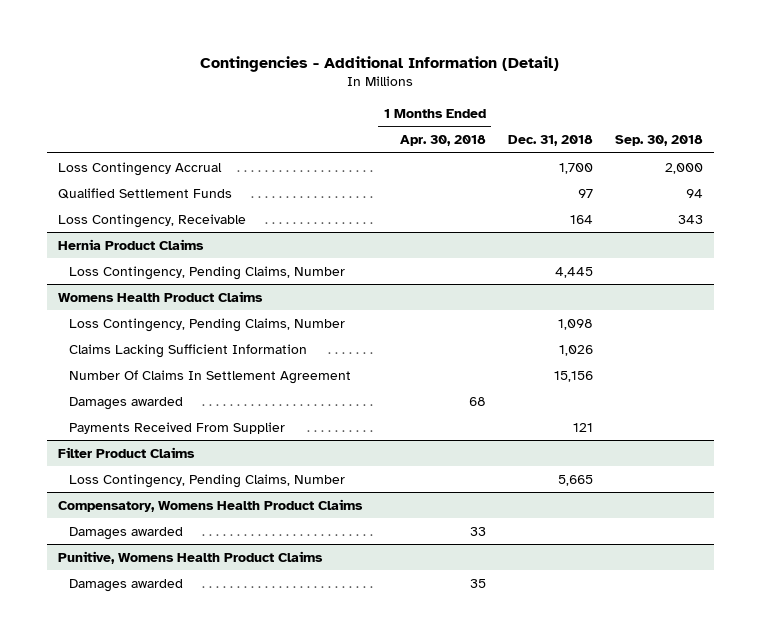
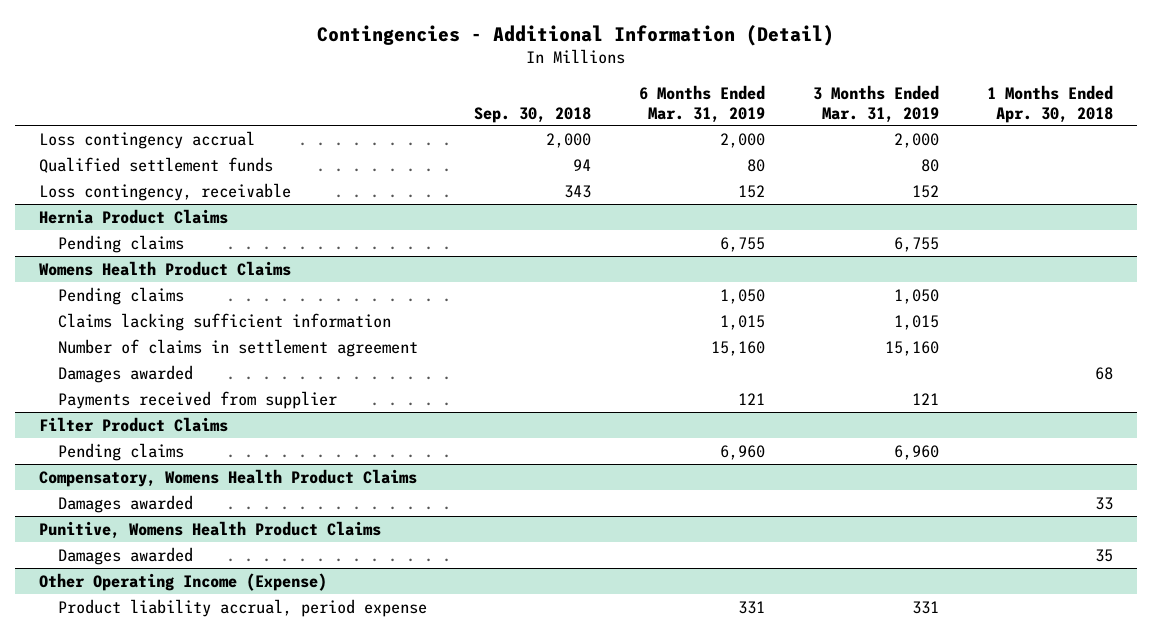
[507,135,593,147] Dec. 31, 2018 -> none
none -> [639,84,766,123] 6 Months Ended Mar. 31, 2019
none -> [813,84,940,123] 3 Months Ended Mar. 31, 2019
[57,161,222,176] Loss Contingency Accrual -> [38,130,255,149] Loss contingency accrual
[57,187,232,199] Qualified Settlement Funds -> [38,156,273,173] Qualified settlement funds
[57,213,246,228] Loss Contingency, Receivable -> [38,182,291,201] Loss contingency, receivable
[69,265,346,280] Loss Contingency, Pending Claims, Number -> [57,234,184,253] Pending claims
[69,317,346,332] Loss Contingency, Pending Claims, Number -> [57,286,184,305] Pending claims
[69,343,308,358] Claims Lacking Sufficient Information -> [57,312,391,331] Claims lacking sufficient information
[69,369,352,384] Number Of Claims In Settlement Agreement -> [57,338,418,357] Number of claims in settlement agreement
[69,421,286,434] Payments Received From Supplier -> [57,390,337,409] Payments received from supplier
[69,473,346,488] Loss Contingency, Pending Claims, Number -> [57,442,184,461] Pending claims
none -> [38,572,327,591] Other Operating Income (Expense)
none -> [57,598,427,617] Product liability accrual, period expense

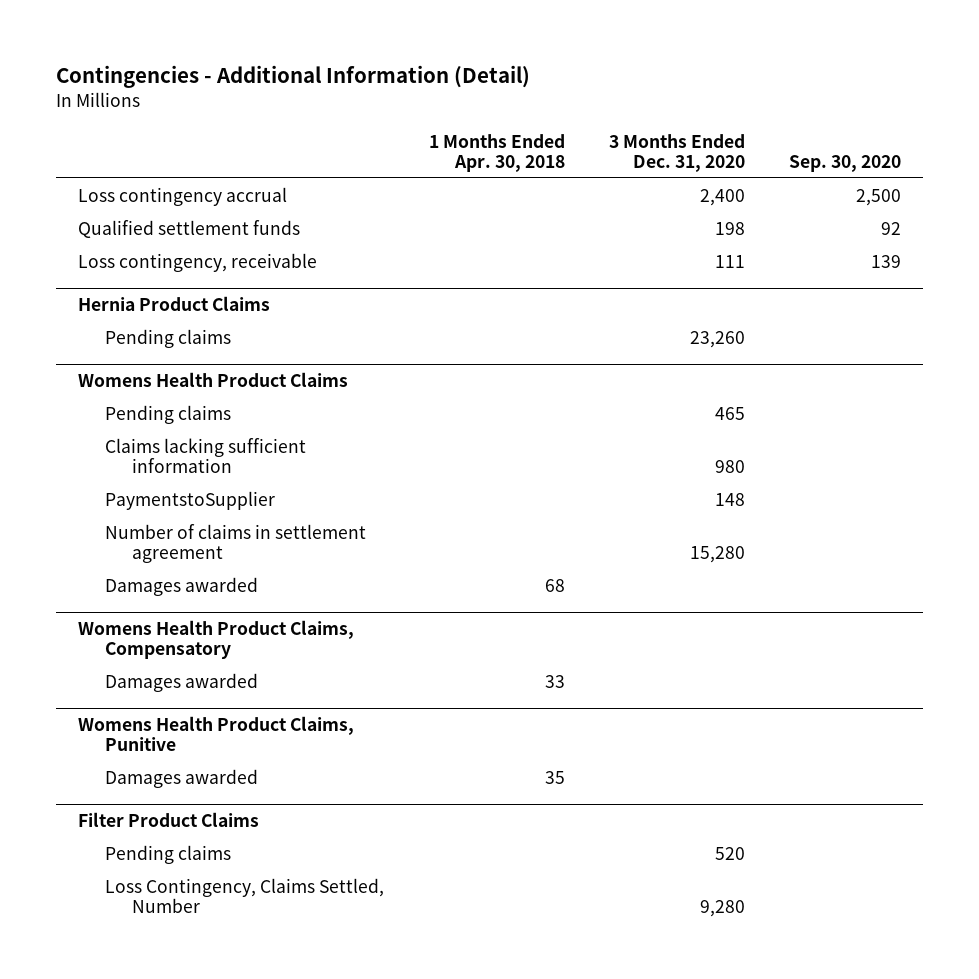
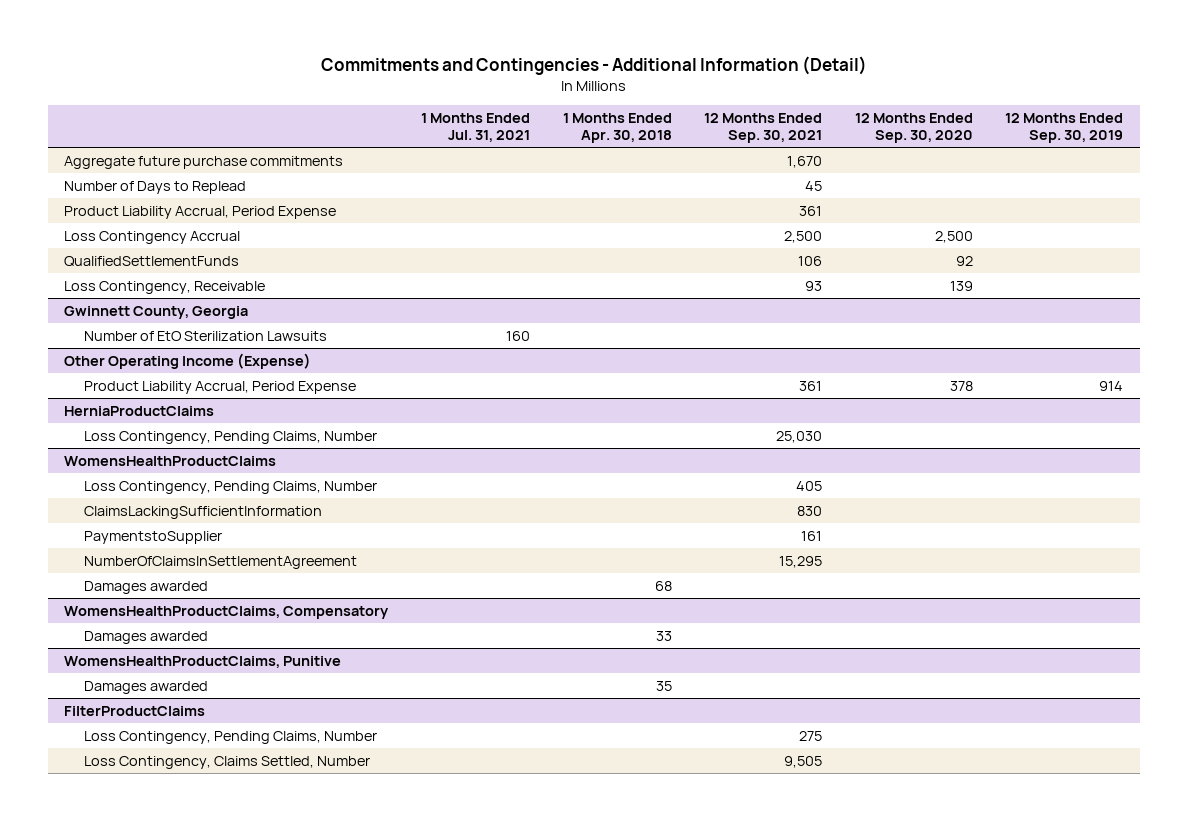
[55,65,530,89] Contingencies - Additional Information (Detail) -> [320,55,867,75] Commitments and Contingencies - Additional Information (Detail)
[608,133,745,173] 3 Months Ended Dec. 31, 2020 -> none
[789,155,902,173] Sep. 30, 2020 -> none
none -> [420,113,530,143] 1 Months Ended Jul. 31, 2021
none -> [704,113,823,144] 12 Months Ended Sep. 30, 2021
none -> [854,113,973,144] 12 Months Ended Sep. 30, 2020
none -> [1005,113,1124,144] 12 Months Ended Sep. 30, 2019
none -> [64,155,344,169] Aggregate future purchase commitments
none -> [64,180,247,194] Number of Days to Replead
none -> [64,205,337,219] Product Liability Accrual, Period Expense
[78,186,288,206] Loss contingency accrual -> [64,230,241,244] Loss Contingency Accrual
[78,219,301,238] Qualified settlement funds -> [64,255,240,266] QualifiedSettlementFunds
[78,252,318,272] Loss contingency, receivable -> [64,280,266,294] Loss Contingency, Receivable
none -> [64,305,249,319] Gwinnett County, Georgia
none -> [84,330,328,341] Number of EtO Sterilization Lawsuits
none -> [64,352,312,369] Other Operating Income (Expense)
none -> [84,380,357,394] Product Liability Accrual, Period Expense
[78,296,271,312] Hernia Product Claims -> [64,405,215,416] HerniaProductClaims
[105,328,232,348] Pending claims -> [84,430,378,444] Loss Contingency, Pending Claims, Number
[78,372,349,388] Womens Health Product Claims -> [64,455,277,466] WomensHealthProductClaims
[105,404,232,424] Pending claims -> [84,480,378,494] Loss Contingency, Pending Claims, Number
[105,437,307,474] Claims lacking sufficient information -> [84,505,323,519] ClaimsLackingSufficientInformation
[105,523,367,564] Number of claims in settlement agreement -> [84,555,358,569] NumberOfClaimsInSettlementAgreement
[78,620,355,660] Womens Health Product Claims, Compensatory -> [64,605,390,619] WomensHealthProductClaims, Compensatory
[78,716,355,752] Womens Health Product Claims, Punitive -> [64,655,342,668] WomensHealthProductClaims, Punitive
[78,812,260,828] Filter Product Claims -> [64,705,206,716] FilterProductClaims
[105,844,232,864] Pending claims -> [84,730,378,744] Loss Contingency, Pending Claims, Number

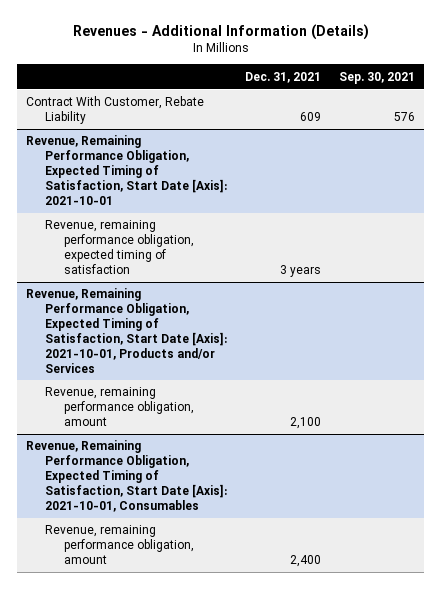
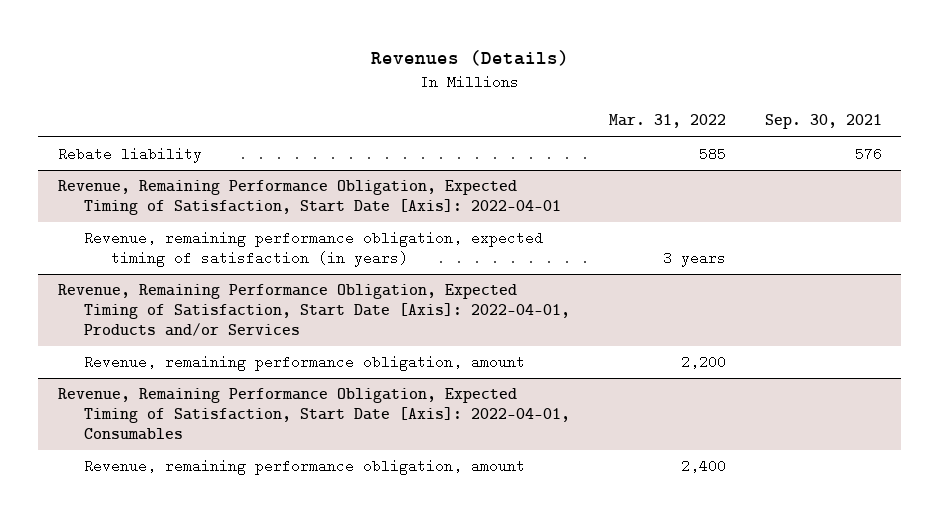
[72,23,369,40] Revenues - Additional Information (Details) -> [370,50,569,67] Revenues (Details)
[245,71,322,83] Dec. 31, 2021 -> none
none -> [609,114,727,129] Mar. 31, 2022
[26,135,228,205] Revenue, Remaining Performance Obligation, Expected Timing of Satisfaction, Start Date [Axis]: 2021-10-01 -> none
[45,220,195,274] Revenue, remaining performance obligation, expected timing of satisfaction -> none
[26,96,205,125] Contract With Customer, Rebate Liability -> [57,147,202,164] Rebate liability
none -> [57,180,562,216] Revenue, Remaining Performance Obligation, Expected Timing of Satisfaction, Start Date [Axis]: 2022-04-01
none -> [84,231,544,268] Revenue, remaining performance obligation, expected timing of satisfaction (in years)
[26,288,228,373] Revenue, Remaining Performance Obligation, Expected Timing of Satisfaction, Start Date [Axis]: 2021-10-01, Products and/or Services -> [57,284,571,336] Revenue, Remaining Performance Obligation, Expected Timing of Satisfaction, Start Date [Axis]: 2022-04-01, Products and/or Services
[26,440,228,512] Revenue, Remaining Performance Obligation, Expected Timing of Satisfaction, Start Date [Axis]: 2021-10-01, Consumables -> [57,388,571,440] Revenue, Remaining Performance Obligation, Expected Timing of Satisfaction, Start Date [Axis]: 2022-04-01, Consumables

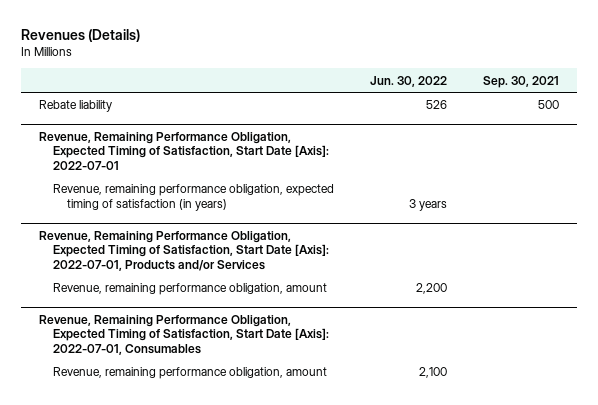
[609,114,727,129] Mar. 31, 2022 -> none
none -> [370,75,448,87] Jun. 30, 2022
[57,180,562,216] Revenue, Remaining Performance Obligation, Expected Timing of Satisfaction, Start Date [Axis]: 2022-04-01 -> none
[84,231,544,268] Revenue, remaining performance obligation, expected timing of satisfaction (in years) -> none
[854,147,882,162] 576 -> [537,100,559,110] 500
none -> [39,131,330,170] Revenue, Remaining Performance Obligation, Expected Timing of Satisfaction, Start Date [Axis]: 2022-07-01
none -> [53,184,335,211] Revenue, remaining performance obligation, expected timing of satisfaction (in years)
[57,284,571,336] Revenue, Remaining Performance Obligation, Expected Timing of Satisfaction, Start Date [Axis]: 2022-04-01, Products and/or Services -> [39,230,330,271] Revenue, Remaining Performance Obligation, Expected Timing of Satisfaction, Start Date [Axis]: 2022-07-01, Products and/or Services
[57,388,571,440] Revenue, Remaining Performance Obligation, Expected Timing of Satisfaction, Start Date [Axis]: 2022-04-01, Consumables -> [39,314,330,355] Revenue, Remaining Performance Obligation, Expected Timing of Satisfaction, Start Date [Axis]: 2022-07-01, Consumables

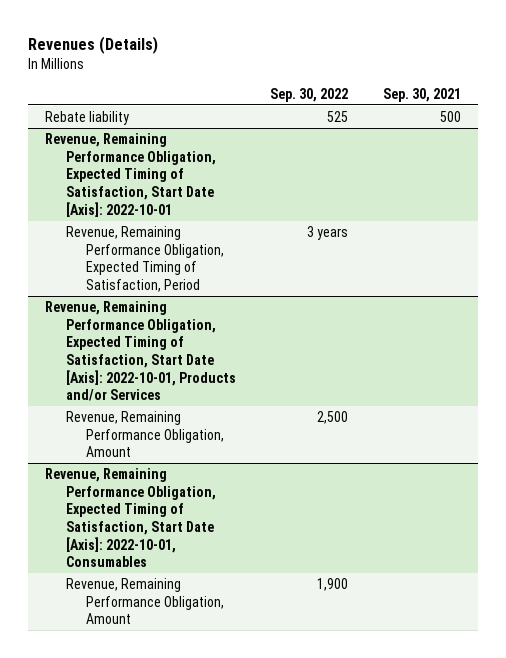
[370,75,448,87] Jun. 30, 2022 -> none
none -> [270,87,349,102] Sep. 30, 2022
[39,131,330,170] Revenue, Remaining Performance Obligation, Expected Timing of Satisfaction, Start Date [Axis]: 2022-07-01 -> none
[53,184,335,211] Revenue, remaining performance obligation, expected timing of satisfaction (in years) -> none
none -> [45,132,216,217] Revenue, Remaining Performance Obligation, Expected Timing of Satisfaction, Start Date [Axis]: 2022-10-01
none -> [65,225,224,293] Revenue, Remaining Performance Obligation, Expected Timing of Satisfaction, Period
[39,230,330,271] Revenue, Remaining Performance Obligation, Expected Timing of Satisfaction, Start Date [Axis]: 2022-07-01, Products and/or Services -> [45,300,236,402] Revenue, Remaining Performance Obligation, Expected Timing of Satisfaction, Start Date [Axis]: 2022-10-01, Products and/or Services
[53,283,328,296] Revenue, remaining performance obligation, amount -> [65,410,224,458] Revenue, Remaining Performance Obligation, Amount
[39,314,330,355] Revenue, Remaining Performance Obligation, Expected Timing of Satisfaction, Start Date [Axis]: 2022-07-01, Consumables -> [45,467,216,568] Revenue, Remaining Performance Obligation, Expected Timing of Satisfaction, Start Date [Axis]: 2022-10-01, Consumables
[53,367,328,380] Revenue, remaining performance obligation, amount -> [65,577,224,625] Revenue, Remaining Performance Obligation, Amount

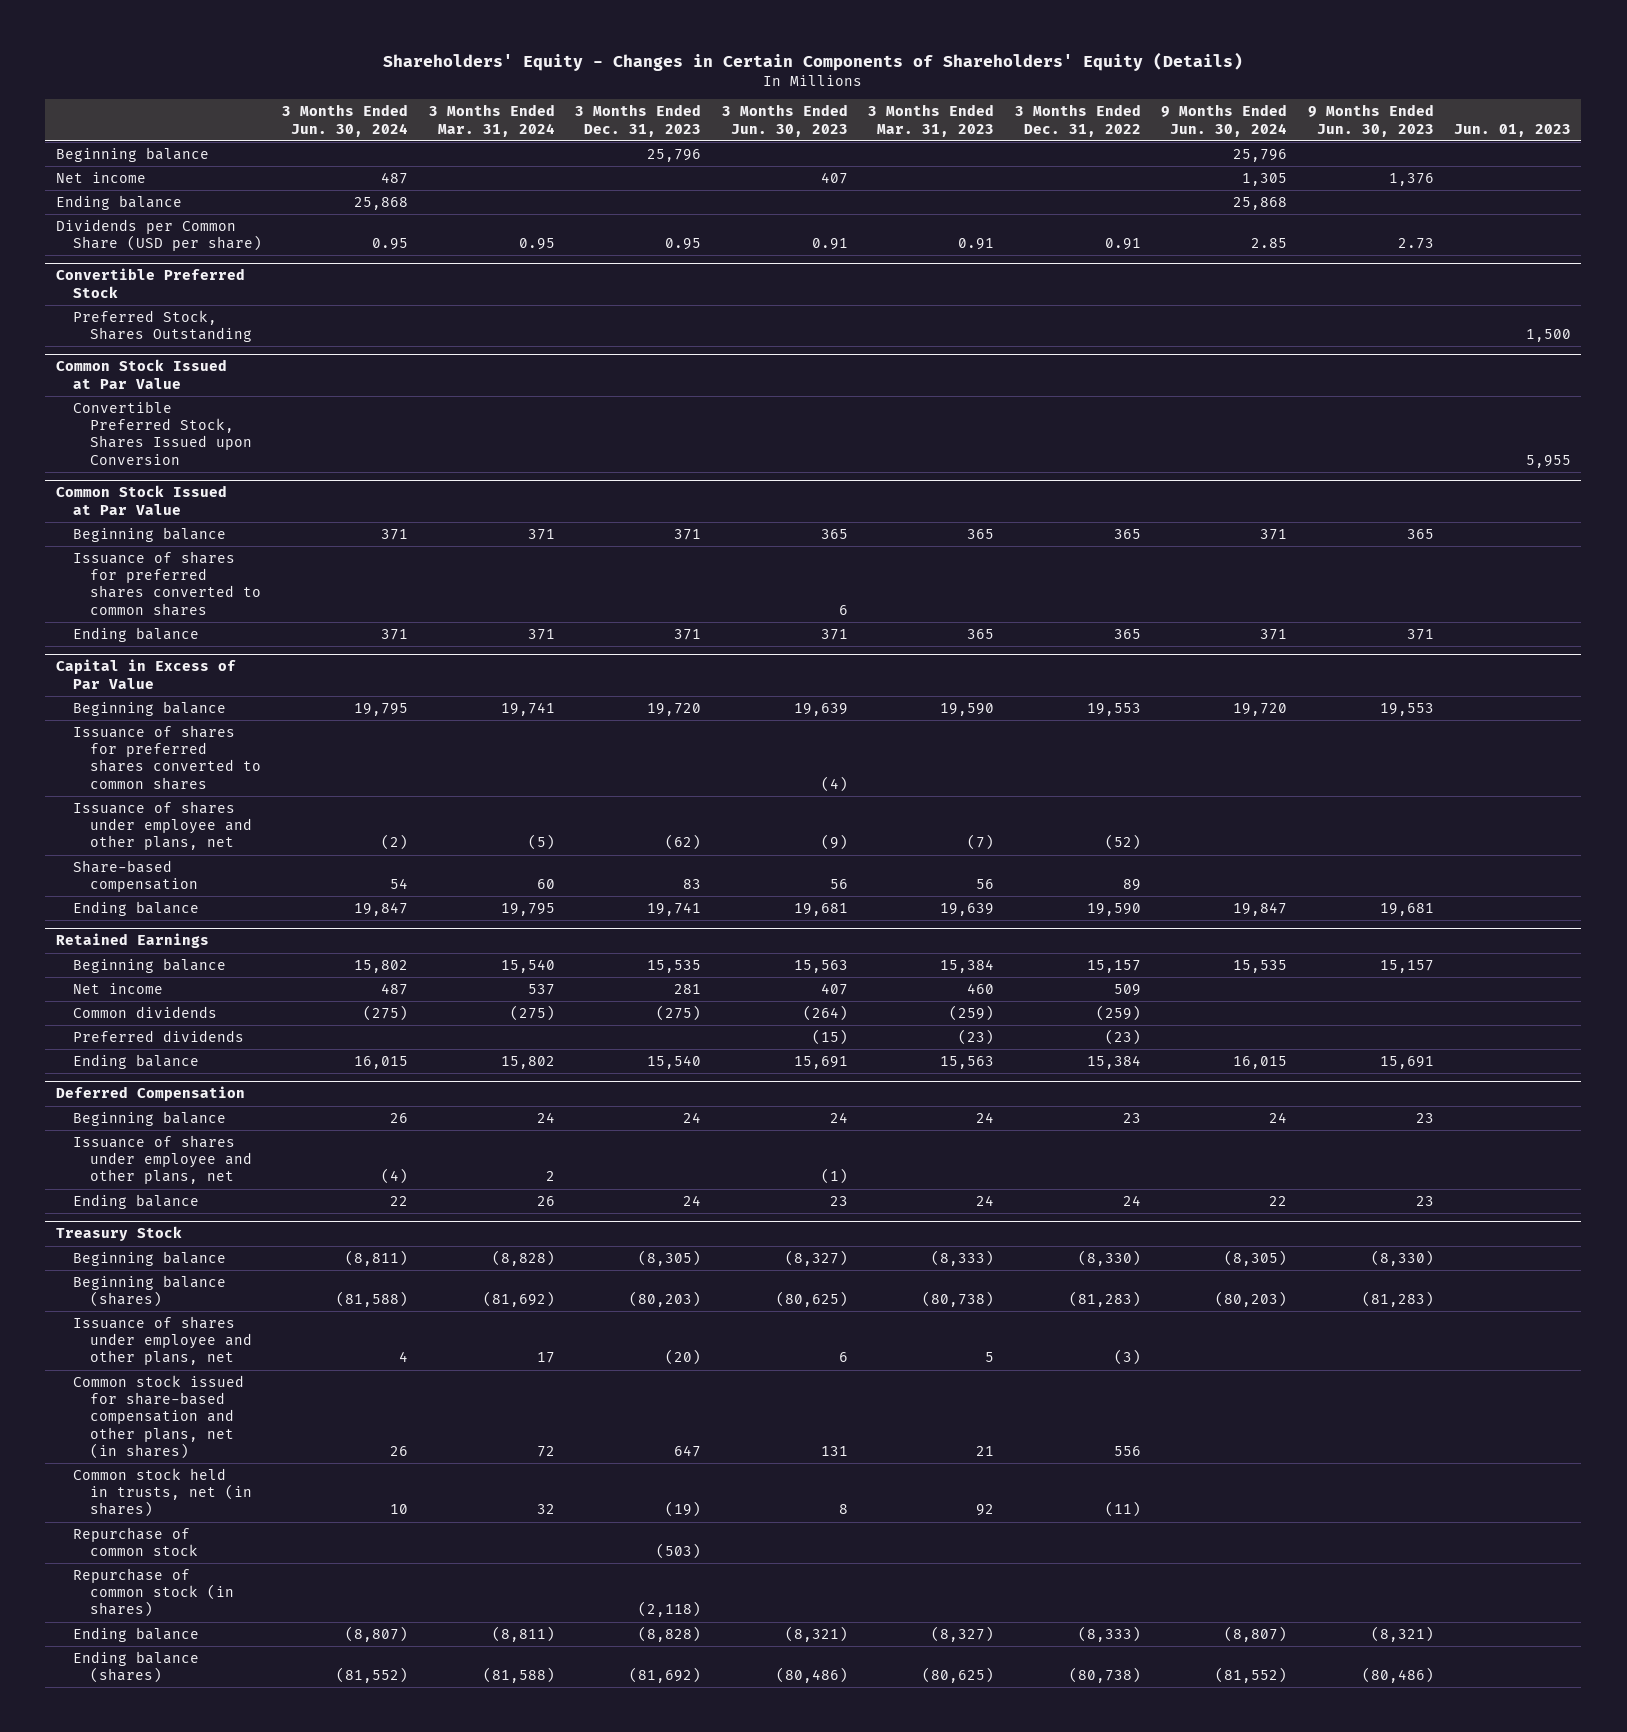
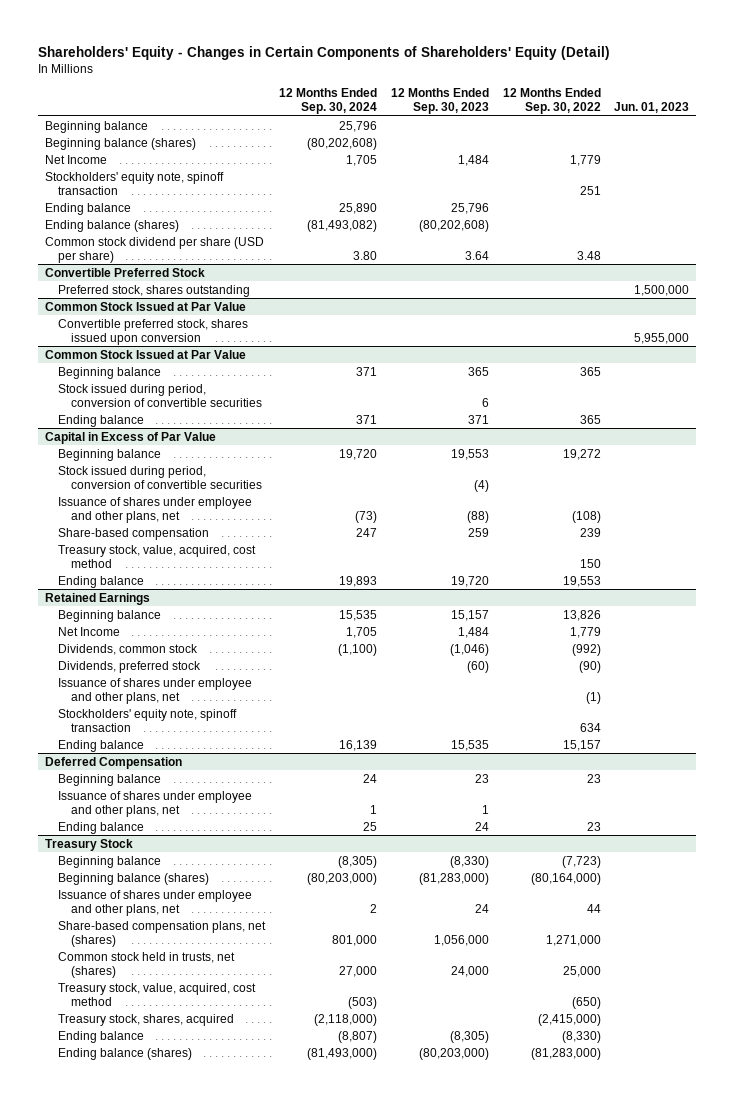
[383,51,1244,71] Shareholders' Equity - Changes in Certain Components of Shareholders' Equity (Details) -> [38,45,611,60] Shareholders' Equity - Changes in Certain Components of Shareholders' Equity (Detail)
[282,104,409,137] 3 Months Ended Jun. 30, 2024 -> none
[428,104,555,137] 3 Months Ended Mar. 31, 2024 -> none
[575,104,702,137] 3 Months Ended Dec. 31, 2023 -> none
[721,104,848,137] 3 Months Ended Jun. 30, 2023 -> none
[868,104,995,137] 3 Months Ended Mar. 31, 2023 -> none
[1014,104,1141,137] 3 Months Ended Dec. 31, 2022 -> none
[1161,104,1288,137] 9 Months Ended Jun. 30, 2024 -> none
[1307,104,1434,137] 9 Months Ended Jun. 30, 2023 -> none
none -> [278,88,377,115] 12 Months Ended Sep. 30, 2024
none -> [390,88,489,115] 12 Months Ended Sep. 30, 2023
none -> [502,88,601,115] 12 Months Ended Sep. 30, 2022
none -> [45,137,197,150] Beginning balance (shares)
[55,171,146,183] Net income -> [45,154,108,164] Net Income
none -> [45,171,225,195] Stockholders' equity note, spinoff transaction
none -> [45,219,180,232] Ending balance (shares)
[55,218,262,252] Dividends per Common Share (USD per share) -> [45,236,265,263] Common stock dividend per share (USD per share)
[72,309,252,343] Preferred Stock, Shares Outstanding -> [57,284,250,297] Preferred stock, shares outstanding
[1526,329,1572,343] 1,500 -> [634,284,690,296] 1,500,000
[72,400,252,465] Convertible Preferred Stock, Shares Issued upon Conversion -> [57,318,248,345] Convertible preferred stock, shares issued upon conversion
[1526,454,1572,468] 5,955 -> [634,332,690,344] 5,955,000
[72,550,261,616] Issuance of shares for preferred shares converted to common shares -> [57,383,262,407] Stock issued during period, conversion of convertible securities
[72,724,261,790] Issuance of shares for preferred shares converted to common shares -> [57,465,262,489] Stock issued during period, conversion of convertible securities
none -> [57,544,256,568] Treasury stock, value, acquired, cost method
[72,982,163,994] Net income -> [57,626,120,636] Net Income
[72,1005,217,1018] Common dividends -> [57,643,198,655] Dividends, common stock
[72,1029,244,1042] Preferred dividends -> [57,660,201,673] Dividends, preferred stock
none -> [57,677,252,704] Issuance of shares under employee and other plans, net
none -> [57,708,237,732] Stockholders' equity note, spinoff transaction
[72,1374,244,1460] Common stock issued for share-based compensation and other plans, net (in shares) -> [57,920,266,947] Share-based compensation plans, net (shares)
[72,1467,252,1518] Common stock held in trusts, net (in shares) -> [57,951,235,978] Common stock held in trusts, net (shares)
[72,1526,198,1557] Repurchase of common stock -> [57,982,256,1006] Treasury stock, value, acquired, cost method
[72,1567,234,1618] Repurchase of common stock (in shares) -> [57,1013,234,1026] Treasury stock, shares, acquired

